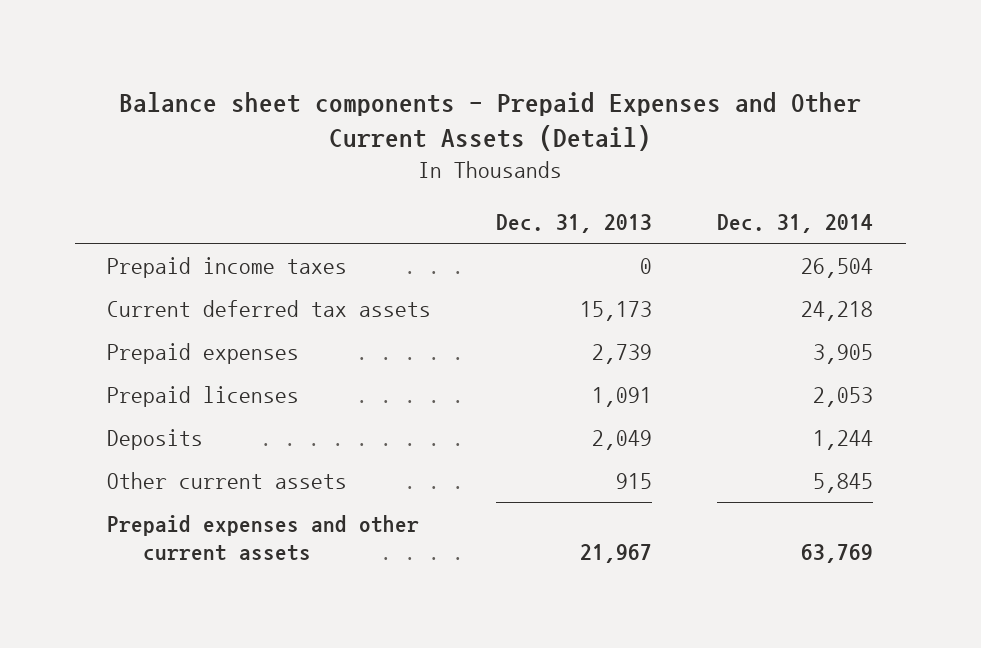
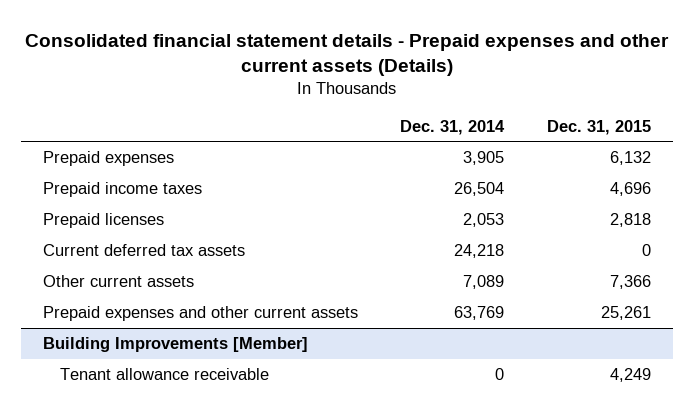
[119,91,862,152] Balance sheet components - Prepaid Expenses and Other Current Assets (Detail) -> [24,33,669,77] Consolidated financial statement details - Prepaid expenses and other current assets (Details)
[496,214,653,234] Dec. 31, 2013 -> none
none -> [547,119,652,135] Dec. 31, 2015
[107,256,348,278] Prepaid income taxes -> [42,181,202,197] Prepaid income taxes
[107,428,204,450] Deposits -> none
[107,299,432,317] Current deferred tax assets -> [42,243,245,256] Current deferred tax assets
[813,472,874,493] 5,845 -> [463,274,505,289] 7,089
none -> [42,336,308,352] Building Improvements [Member]
none -> [60,367,270,380] Tenant allowance receivable

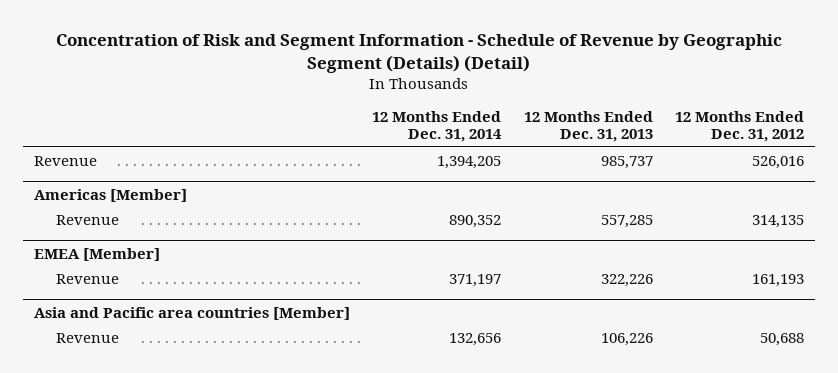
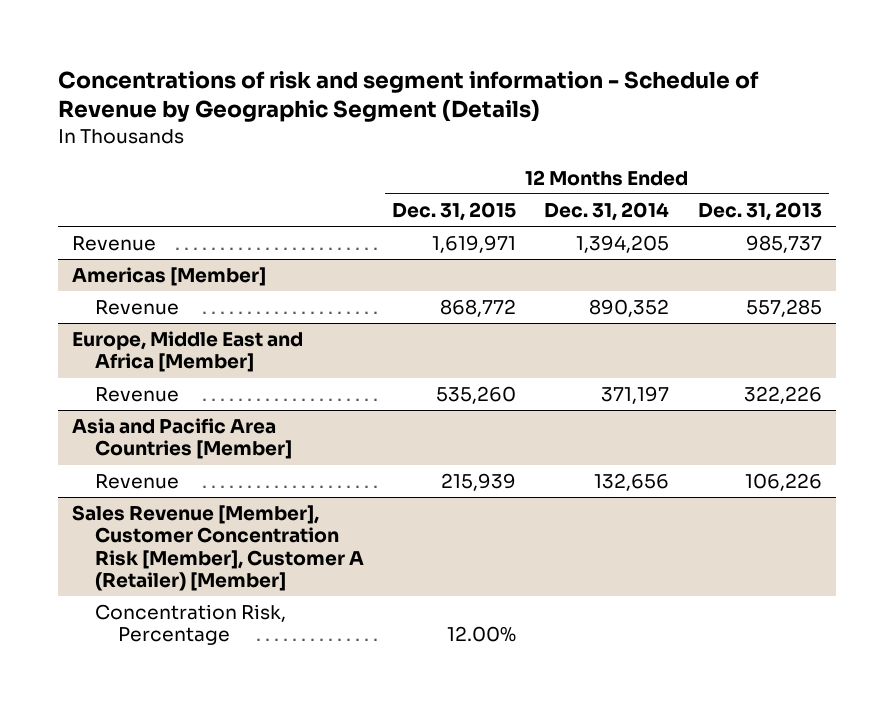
[55,33,782,73] Concentration of Risk and Segment Information - Schedule of Revenue by Geographic Segment (Details) (Detail) -> [58,70,760,122] Concentrations of risk and segment information - Schedule of Revenue by Geographic Segment (Details)
[674,110,804,143] 12 Months Ended Dec. 31, 2012 -> none
none -> [392,201,517,221] Dec. 31, 2015
[33,247,160,261] EMEA [Member] -> [72,331,304,373] Europe, Middle East and Africa [Member]
[33,306,350,320] Asia and Pacific area countries [Member] -> [72,418,292,460] Asia and Pacific Area Countries [Member]
none -> [72,505,364,591] Sales Revenue [Member], Customer Concentration Risk [Member], Customer A (Retailer) [Member]
none -> [94,604,286,646] Concentration Risk, Percentage

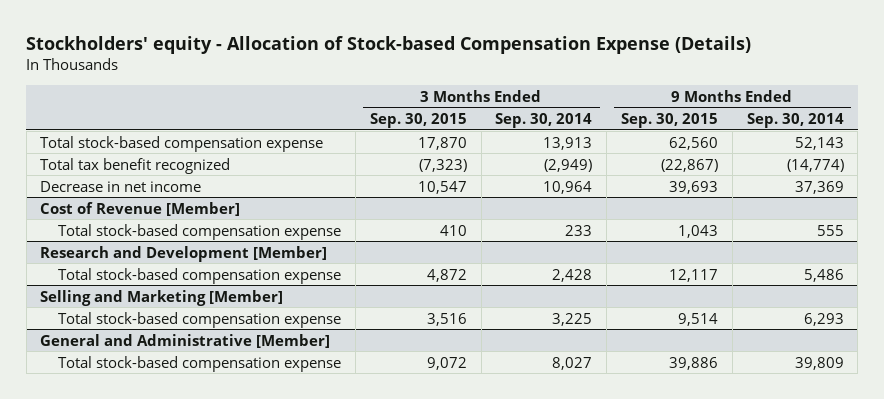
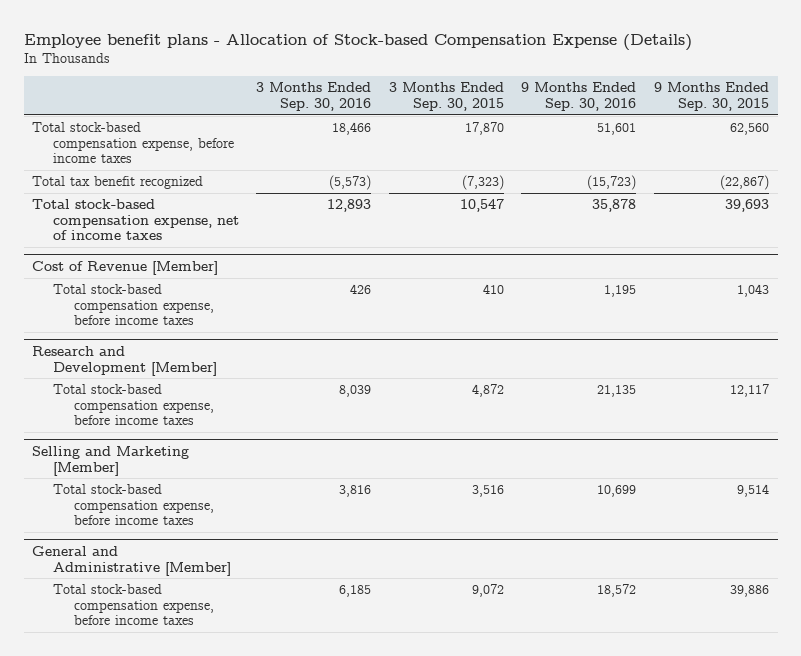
[26,35,752,54] Stockholders' equity - Allocation of Stock-based Compensation Expense (Details) -> [23,33,692,51] Employee benefit plans - Allocation of Stock-based Compensation Expense (Details)
[495,113,593,129] Sep. 30, 2014 -> none
[746,113,844,129] Sep. 30, 2014 -> none
none -> [256,82,372,112] 3 Months Ended Sep. 30, 2016
none -> [521,82,637,112] 9 Months Ended Sep. 30, 2016
[40,135,324,152] Total stock-based compensation expense -> [32,122,234,164] Total stock-based compensation expense, before income taxes
[40,180,202,192] Decrease in net income -> [32,199,239,241] Total stock-based compensation expense, net of income taxes
[58,223,342,240] Total stock-based compensation expense -> [52,284,214,326] Total stock-based compensation expense, before income taxes
[58,267,342,284] Total stock-based compensation expense -> [52,384,214,426] Total stock-based compensation expense, before income taxes
[58,311,342,328] Total stock-based compensation expense -> [52,484,214,526] Total stock-based compensation expense, before income taxes
[58,355,342,372] Total stock-based compensation expense -> [52,584,214,626] Total stock-based compensation expense, before income taxes

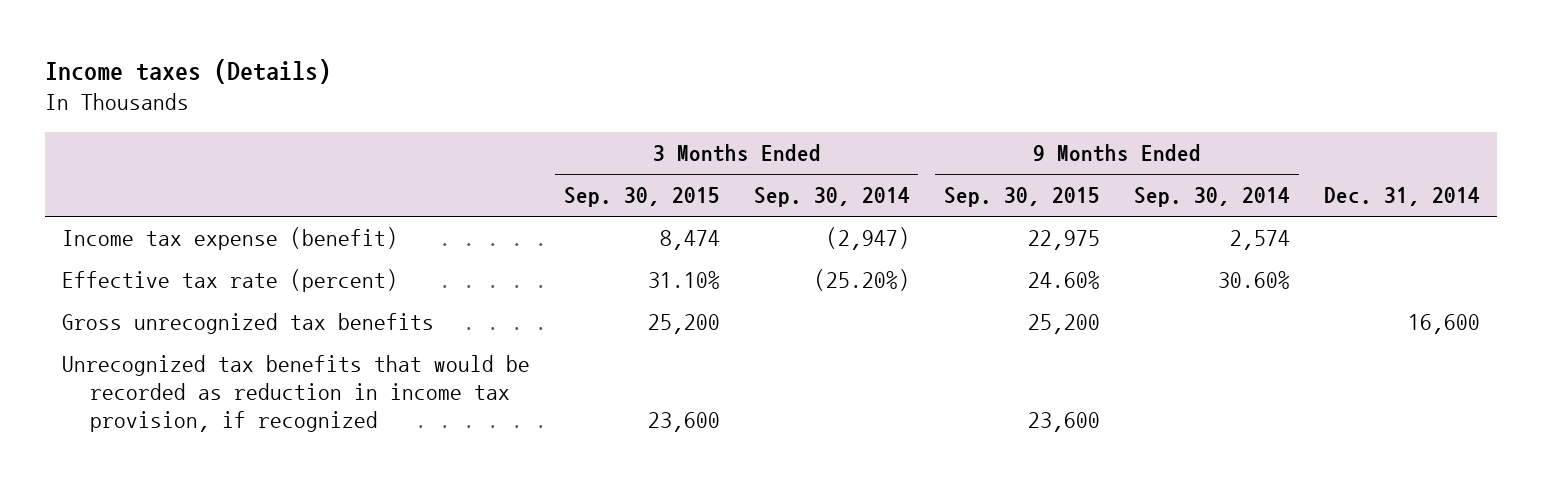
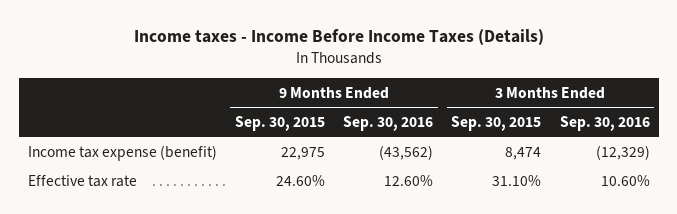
[44,59,331,85] Income taxes (Details) -> [133,29,544,46] Income taxes - Income Before Income Taxes (Details)
[753,187,910,208] Sep. 30, 2014 -> none
[1134,187,1291,208] Sep. 30, 2014 -> none
[1324,187,1481,207] Dec. 31, 2014 -> none
none -> [343,115,434,131] Sep. 30, 2016
none -> [559,115,650,131] Sep. 30, 2016
[61,313,434,335] Gross unrecognized tax benefits -> none
[61,355,530,433] Unrecognized tax benefits that would be recorded as reduction in income tax provision, if recognized -> none
[61,269,398,293] Effective tax rate (percent) -> [27,174,137,187] Effective tax rate

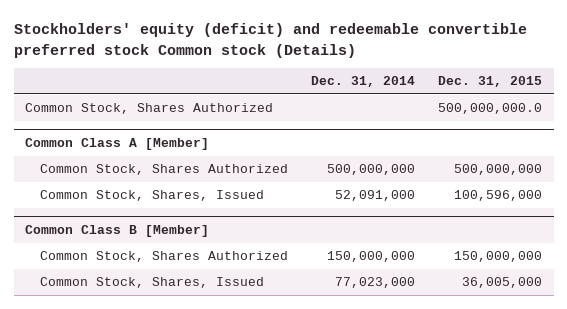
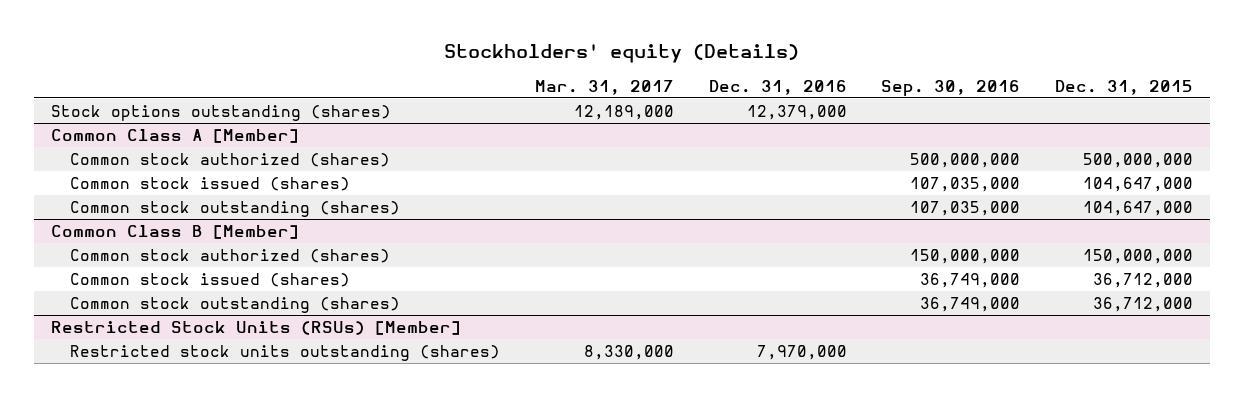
[13,23,527,58] Stockholders' equity (deficit) and redeemable convertible preferred stock Common stock (Details) -> [444,44,800,64] Stockholders' equity (Details)
[311,76,416,88] Dec. 31, 2014 -> none
none -> [534,79,674,95] Mar. 31, 2017
none -> [708,79,847,95] Dec. 31, 2016
none -> [881,79,1021,96] Sep. 30, 2016
[25,103,274,115] Common Stock, Shares Authorized -> none
none -> [51,104,392,121] Stock options outstanding (shares)
[39,164,288,176] Common Stock, Shares Authorized -> [70,152,391,167] Common stock authorized (shares)
[39,190,264,202] Common Stock, Shares, Issued -> [70,176,351,191] Common stock issued (shares)
[454,190,543,202] 100,596,000 -> [1082,176,1193,192] 104,647,000
none -> [70,200,401,217] Common stock outstanding (shares)
[39,251,288,263] Common Stock, Shares Authorized -> [70,248,391,263] Common stock authorized (shares)
[39,277,264,289] Common Stock, Shares, Issued -> [70,272,351,287] Common stock issued (shares)
[462,277,543,289] 36,005,000 -> [1092,272,1193,288] 36,712,000
none -> [70,296,401,313] Common stock outstanding (shares)
none -> [51,320,462,335] Restricted Stock Units (RSUs) [Member]
none -> [70,344,501,361] Restricted stock units outstanding (shares)

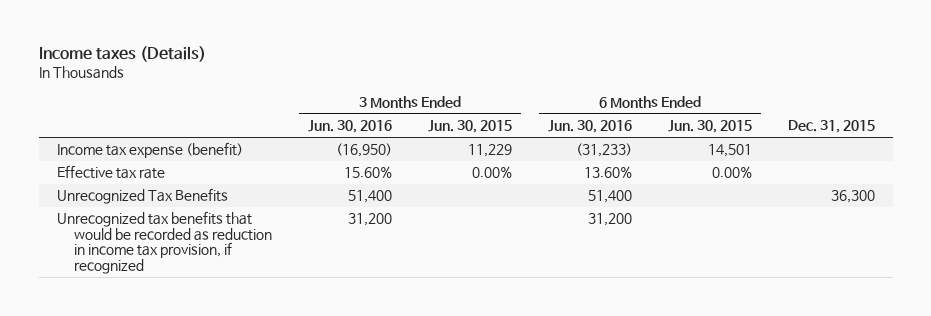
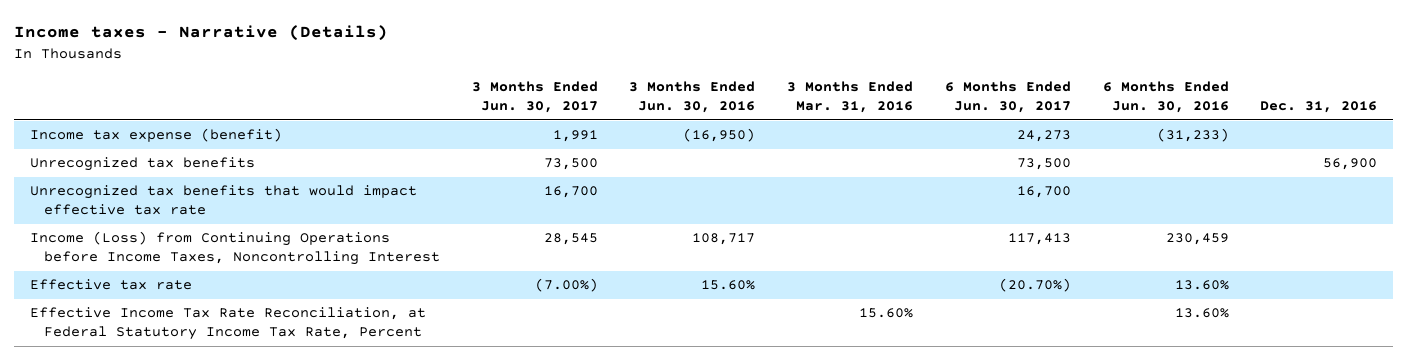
[38,46,206,63] Income taxes (Details) -> [13,25,388,42] Income taxes - Narrative (Details)
[427,120,512,134] Jun. 30, 2015 -> none
[667,120,752,134] Jun. 30, 2015 -> none
[787,120,875,134] Dec. 31, 2015 -> none
none -> [471,81,598,114] 3 Months Ended Jun. 30, 2017
none -> [787,81,914,114] 3 Months Ended Mar. 31, 2016
none -> [944,81,1071,114] 6 Months Ended Jun. 30, 2017
none -> [1260,101,1378,114] Dec. 31, 2016
none -> [29,157,255,172] Unrecognized tax benefits
none -> [29,185,417,216] Unrecognized tax benefits that would impact effective tax rate
none -> [29,231,440,266] Income (Loss) from Continuing Operations before Income Taxes, Noncontrolling Interest
[56,188,228,205] Unrecognized Tax Benefits -> none
[56,211,273,274] Unrecognized tax benefits that would be recorded as reduction in income tax provision, if recognized -> none
none -> [29,307,426,341] Effective Income Tax Rate Reconciliation, at Federal Statutory Income Tax Rate, Percent

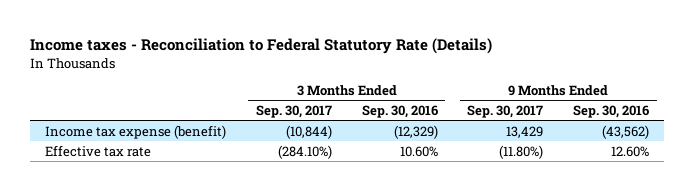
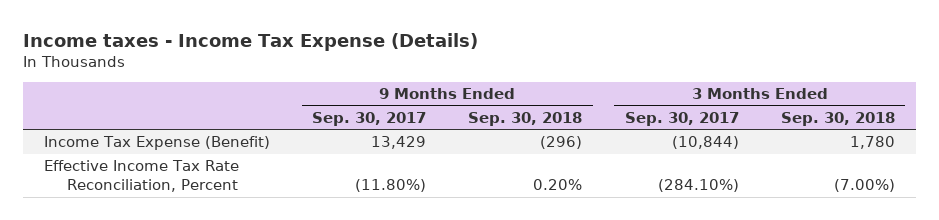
[29,38,492,55] Income taxes - Reconciliation to Federal Statutory Rate (Details) -> [23,32,479,51] Income taxes - Income Tax Expense (Details)
[361,105,438,119] Sep. 30, 2016 -> none
[573,105,650,119] Sep. 30, 2016 -> none
none -> [468,112,583,127] Sep. 30, 2018
none -> [780,112,895,127] Sep. 30, 2018
[44,124,226,139] Income tax expense (benefit) -> [44,136,271,151] Income Tax Expense (Benefit)
[44,144,151,157] Effective tax rate -> [44,160,240,193] Effective Income Tax Rate Reconciliation, Percent

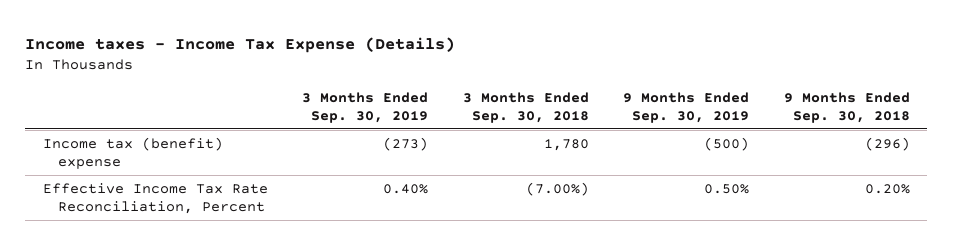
[312,112,427,127] Sep. 30, 2017 -> none
[624,112,739,127] Sep. 30, 2017 -> none
none -> [302,91,429,123] 3 Months Ended Sep. 30, 2019
none -> [623,91,750,123] 9 Months Ended Sep. 30, 2019
[44,136,271,151] Income Tax Expense (Benefit) -> [42,136,223,169] Income tax (benefit) expense

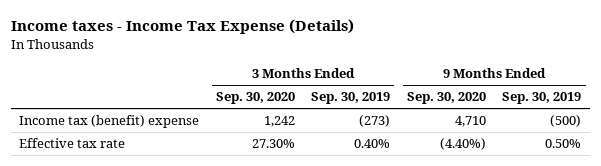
[462,91,589,123] 3 Months Ended Sep. 30, 2018 -> none
[783,91,910,123] 9 Months Ended Sep. 30, 2018 -> none
none -> [215,92,295,105] Sep. 30, 2020
none -> [406,92,486,105] Sep. 30, 2020
[42,182,268,214] Effective Income Tax Rate Reconciliation, Percent -> [19,138,126,149] Effective tax rate

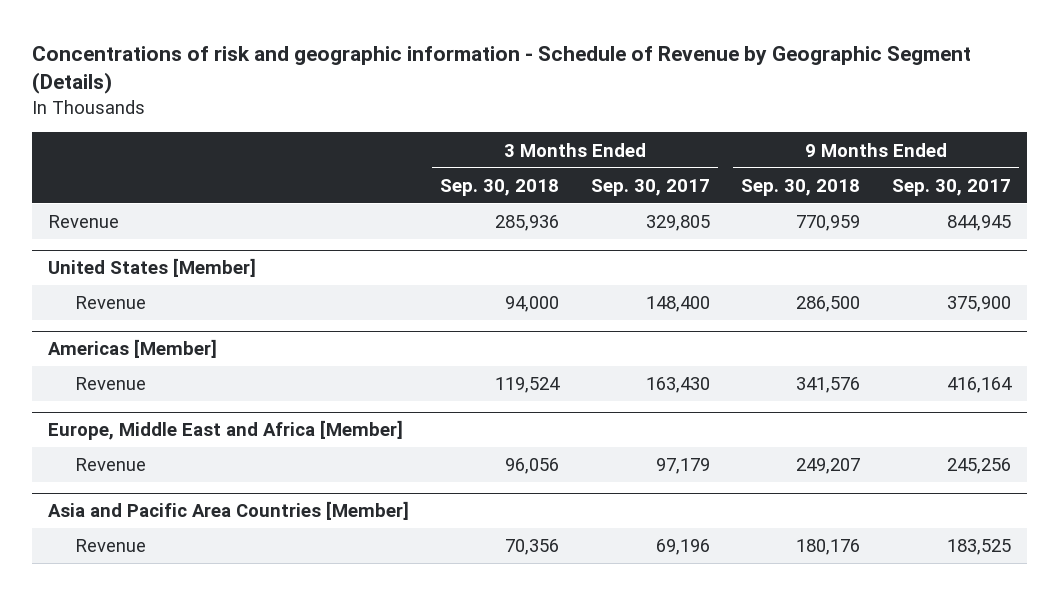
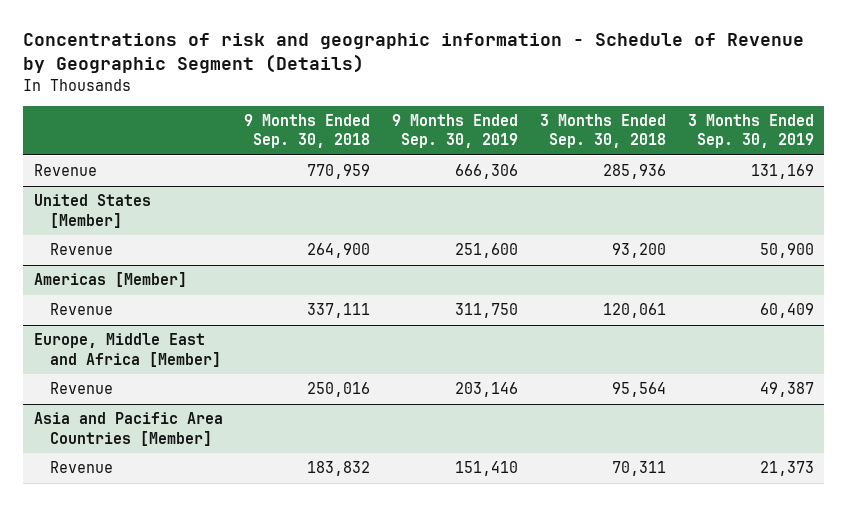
[590,178,710,196] Sep. 30, 2017 -> none
[891,178,1011,196] Sep. 30, 2017 -> none
none -> [392,114,519,149] 9 Months Ended Sep. 30, 2019
none -> [687,114,814,149] 3 Months Ended Sep. 30, 2019
[505,296,560,313] 94,000 -> [611,243,666,259] 93,200
[796,296,861,313] 286,500 -> [307,243,371,259] 264,900
[495,377,561,394] 119,524 -> [602,303,666,319] 120,061
[796,377,861,394] 341,576 -> [307,303,371,319] 337,111
[505,458,560,475] 96,056 -> [611,382,666,398] 95,564
[796,458,861,475] 249,207 -> [307,382,371,398] 250,016
[505,539,560,556] 70,356 -> [611,461,666,477] 70,311
[796,539,861,556] 180,176 -> [307,461,371,477] 183,832

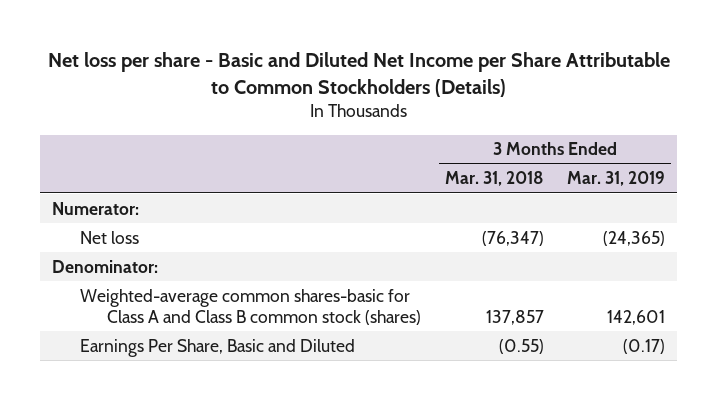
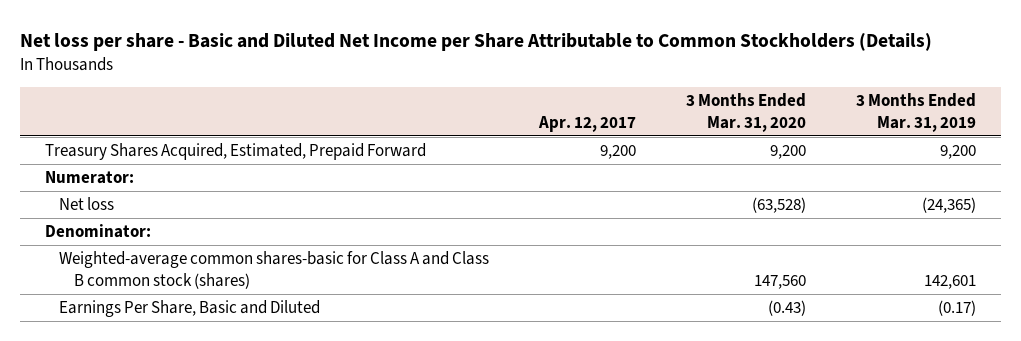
[444,171,544,187] Mar. 31, 2018 -> none
none -> [538,116,637,133] Apr. 12, 2017
none -> [686,93,807,133] 3 Months Ended Mar. 31, 2020
none -> [45,143,427,161] Treasury Shares Acquired, Estimated, Prepaid Forward

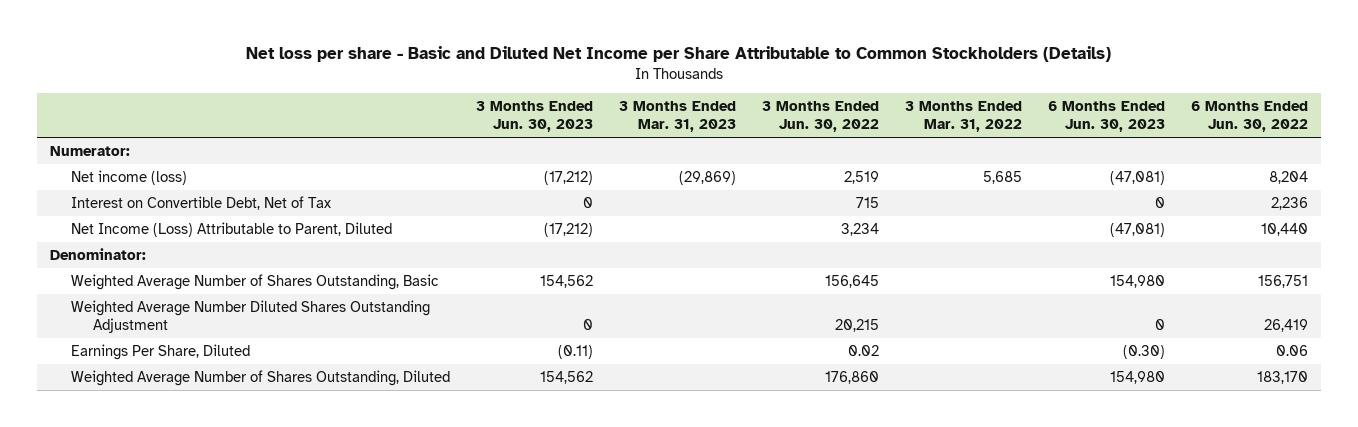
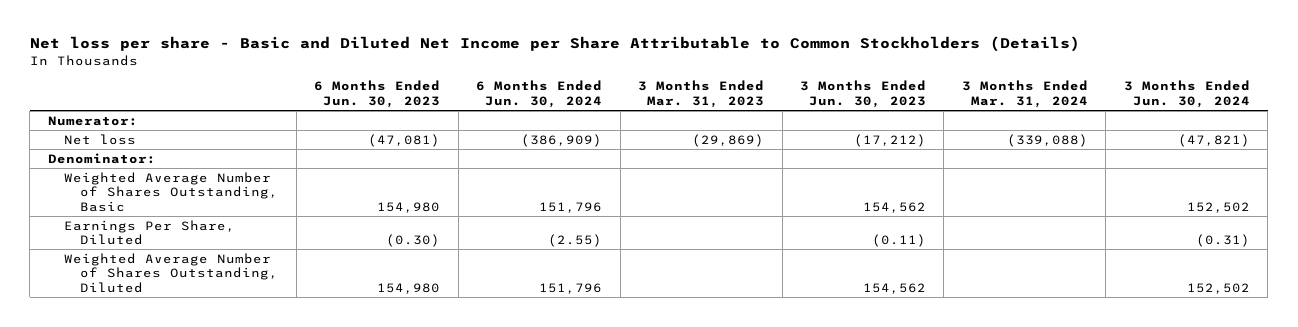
[762,100,880,133] 3 Months Ended Jun. 30, 2022 -> none
[905,100,1023,133] 3 Months Ended Mar. 31, 2022 -> none
[1191,100,1309,133] 6 Months Ended Jun. 30, 2022 -> none
none -> [476,80,603,109] 6 Months Ended Jun. 30, 2024
none -> [961,80,1088,109] 3 Months Ended Mar. 31, 2024
none -> [1123,80,1250,109] 3 Months Ended Jun. 30, 2024
[71,195,332,210] Interest on Convertible Debt, Net of Tax -> none
[71,221,393,237] Net Income (Loss) Attributable to Parent, Diluted -> none
[71,169,188,185] Net income (loss) -> [63,133,136,145] Net loss
[71,299,431,334] Weighted Average Number Diluted Shares Outstanding Adjustment -> none

